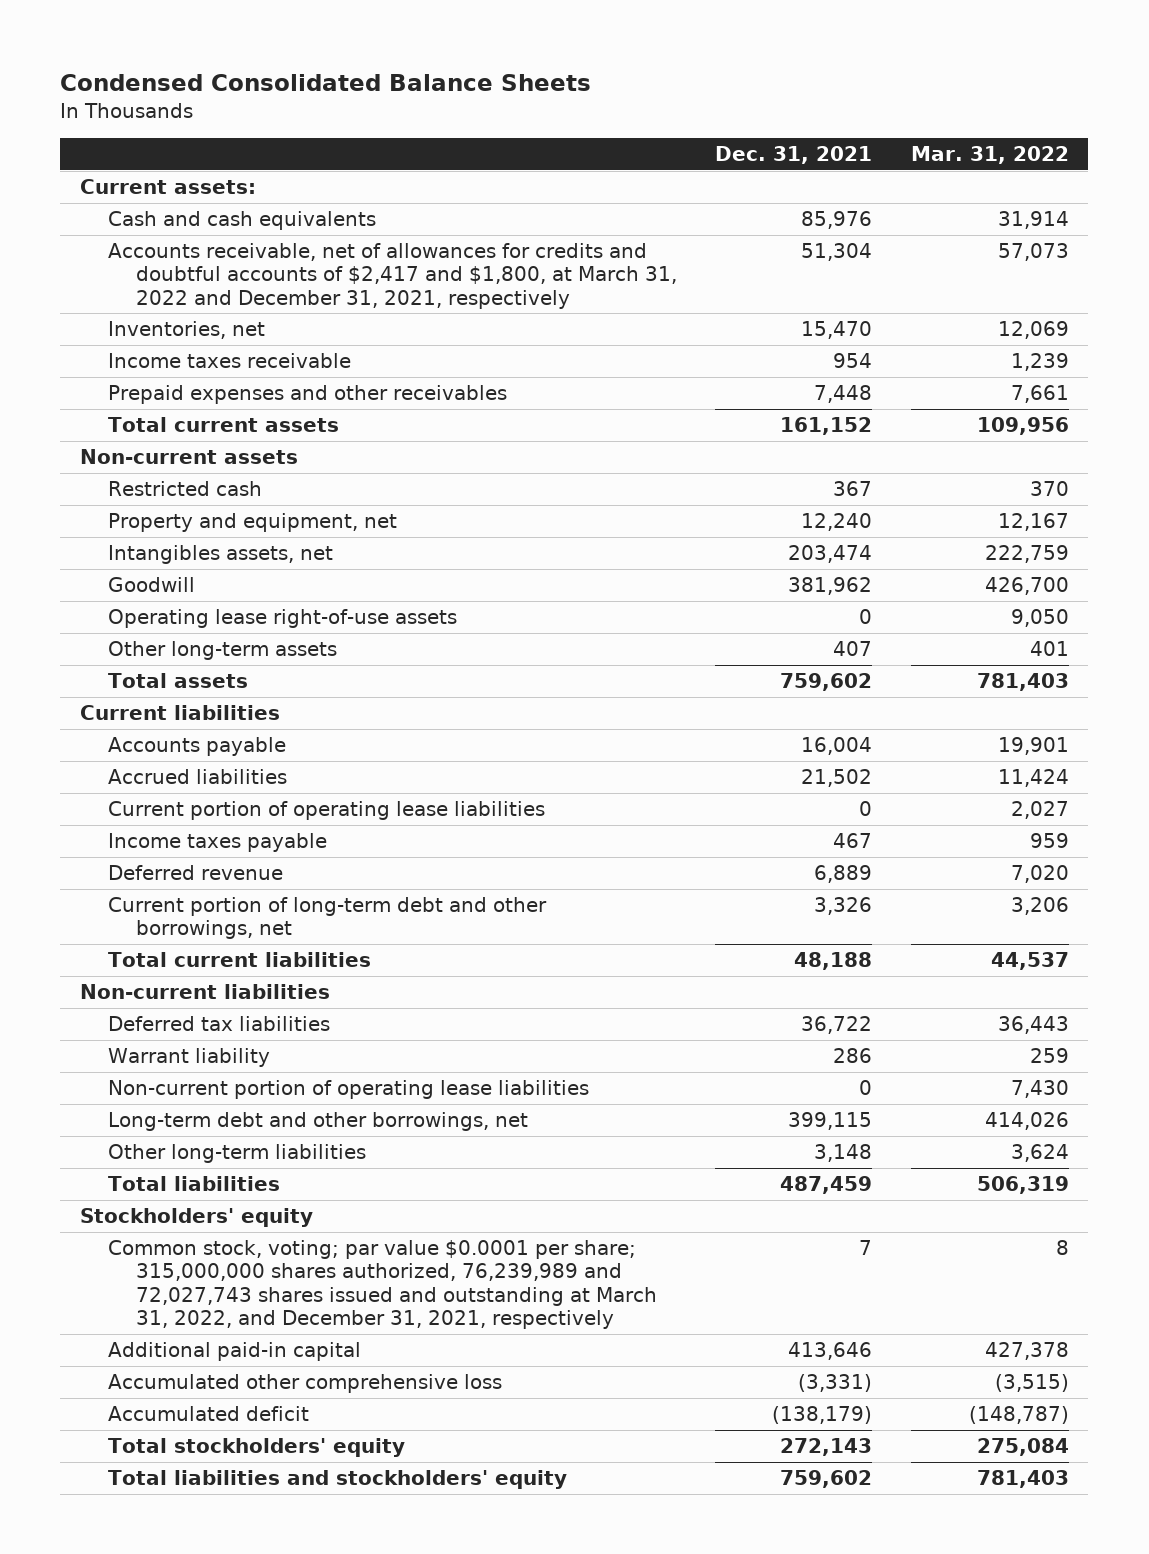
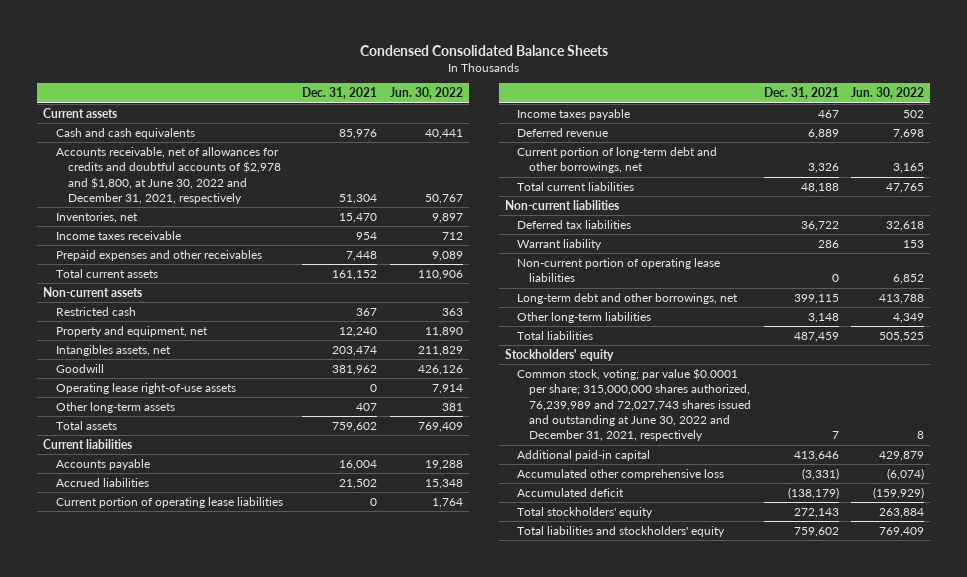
[910,146,1069,165] Mar. 31, 2022 -> none
none -> [389,87,463,100] Jun. 30, 2022
[79,179,256,195] Current assets: -> [43,107,118,118] Current assets
[107,243,677,309] Accounts receivable, net of allowances for credits and doubtful accounts of $2,417 and $1,800, at March 31, 2022 and December 31, 2021, respectively -> [55,146,281,205] Accounts receivable, net of allowances for credits and doubtful accounts of $2,978 and $1,800, at June 30, 2022 and December 31, 2021, respectively
[107,1240,657,1330] Common stock, voting; par value $0.0001 per share; 315,000,000 shares authorized, 76,239,989 and 72,027,743 shares issued and outstanding at March 31, 2022, and December 31, 2021, respectively -> [516,367,752,442] Common stock, voting; par value $0.0001 per share; 315,000,000 shares authorized, 76,239,989 and 72,027,743 shares issued and outstanding at June 30, 2022 and December 31, 2021, respectively

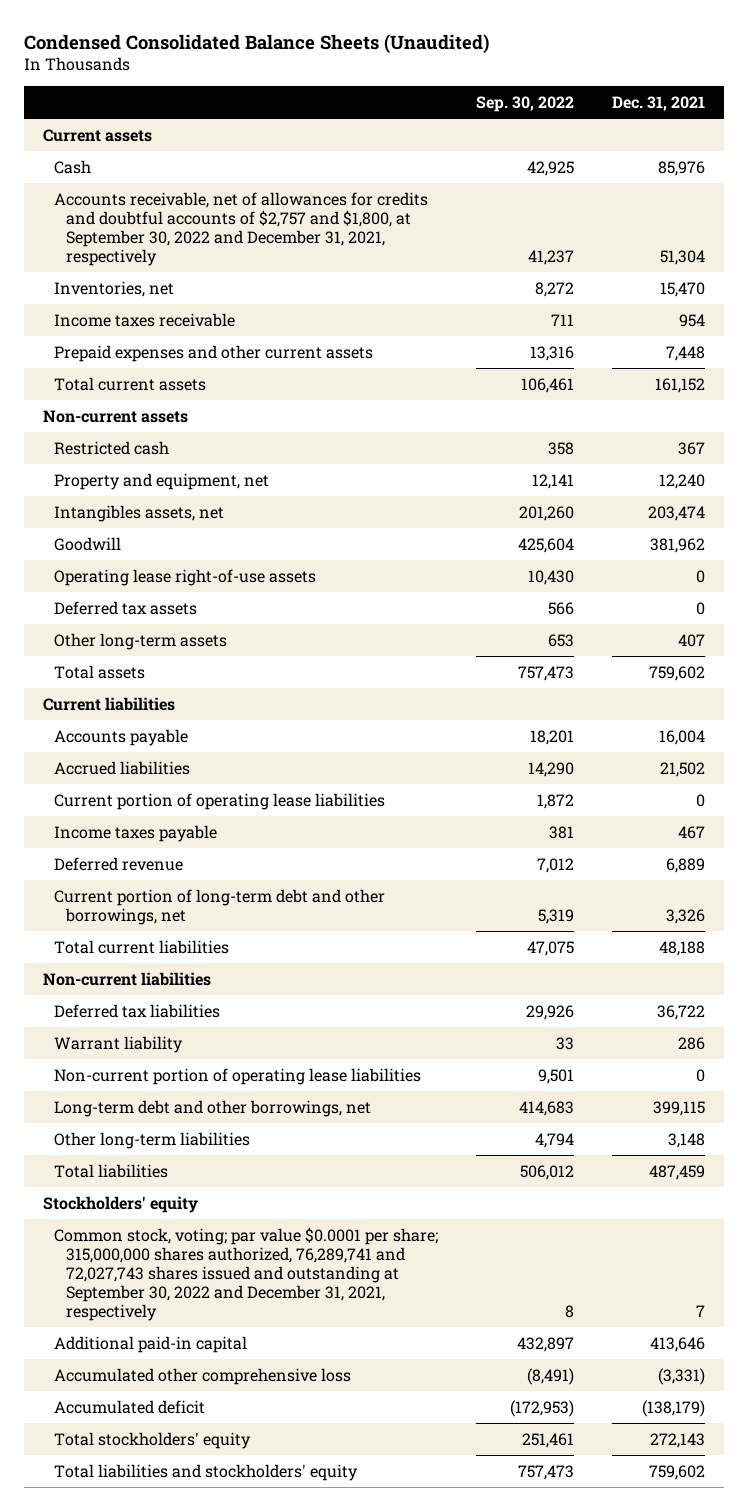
[359,44,608,56] Condensed Consolidated Balance Sheets -> [23,33,489,54] Condensed Consolidated Balance Sheets (Unaudited)
[389,87,463,100] Jun. 30, 2022 -> none
none -> [476,95,575,112] Sep. 30, 2022
[55,127,195,139] Cash and cash equivalents -> [54,159,92,174] Cash
[55,146,281,205] Accounts receivable, net of allowances for credits and doubtful accounts of $2,978 and $1,800, at June 30, 2022 and December 31, 2021, respectively -> [54,191,429,267] Accounts receivable, net of allowances for credits and doubtful accounts of $2,757 and $1,800, at September 30, 2022 and December 31, 2021, respectively
[55,249,262,261] Prepaid expenses and other receivables -> [54,344,374,362] Prepaid expenses and other current assets
none -> [54,600,198,615] Deferred tax assets
[516,367,752,442] Common stock, voting; par value $0.0001 per share; 315,000,000 shares authorized, 76,239,989 and 72,027,743 shares issued and outstanding at June 30, 2022 and December 31, 2021, respectively -> [54,1226,439,1322] Common stock, voting; par value $0.0001 per share; 315,000,000 shares authorized, 76,289,741 and 72,027,743 shares issued and outstanding at September 30, 2022 and December 31, 2021, respectively

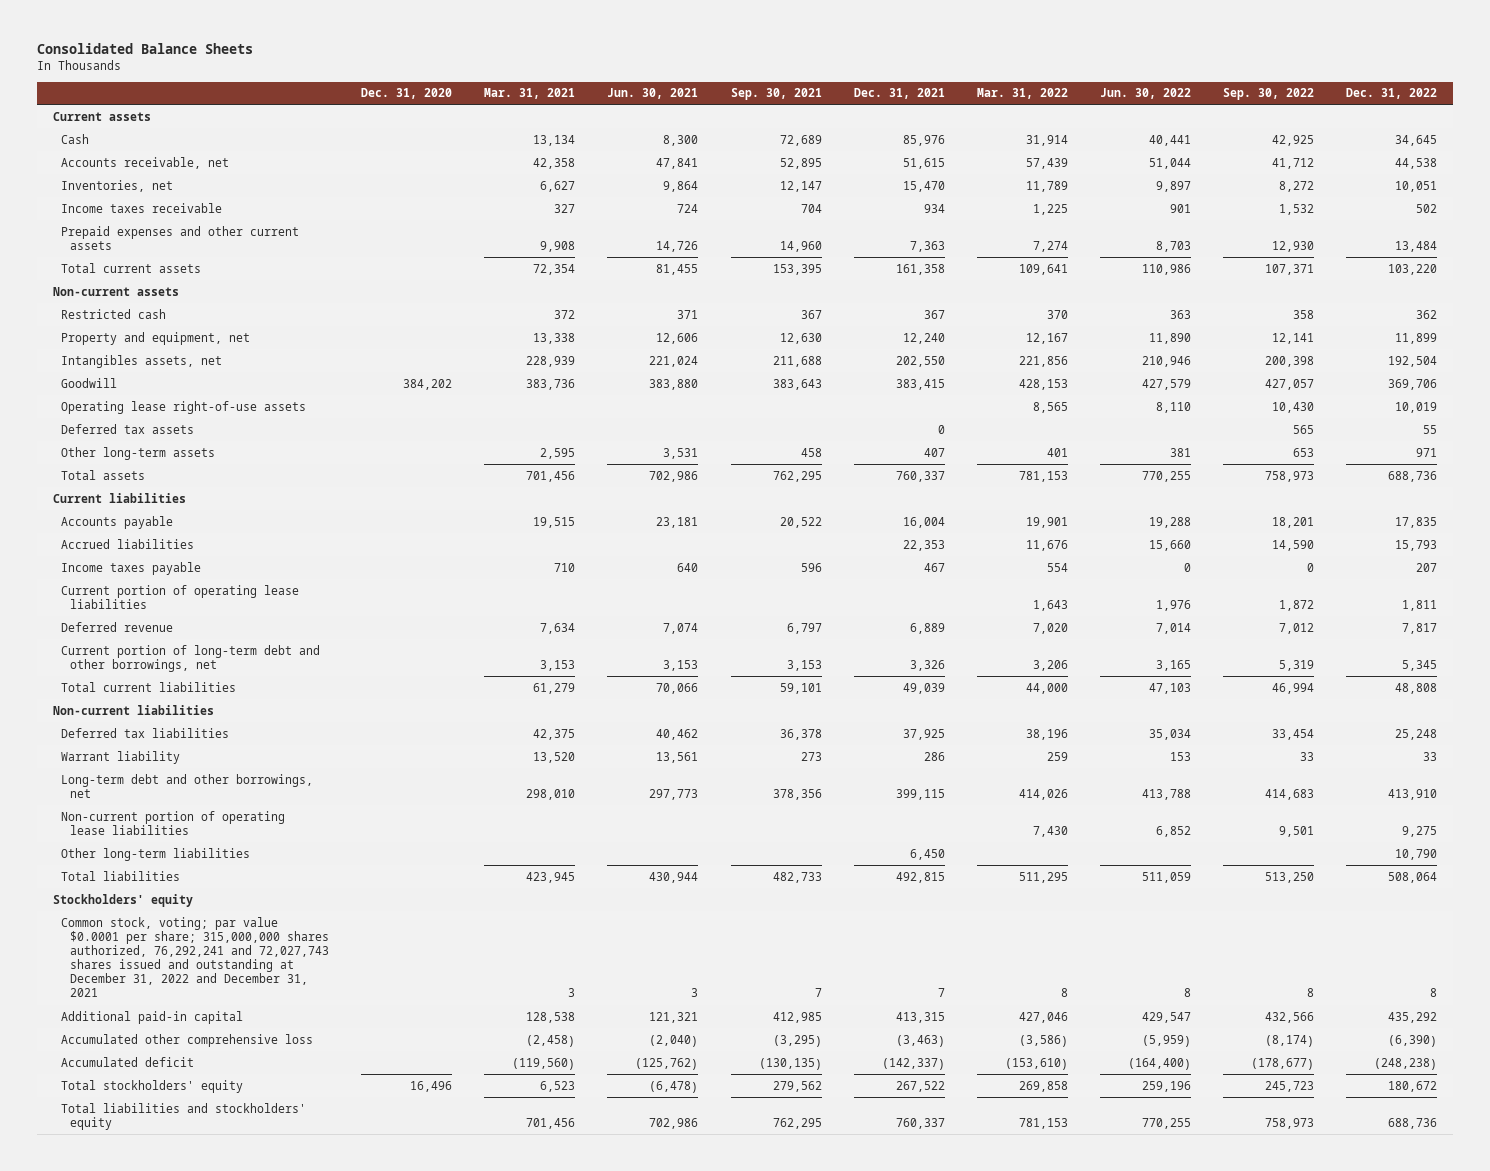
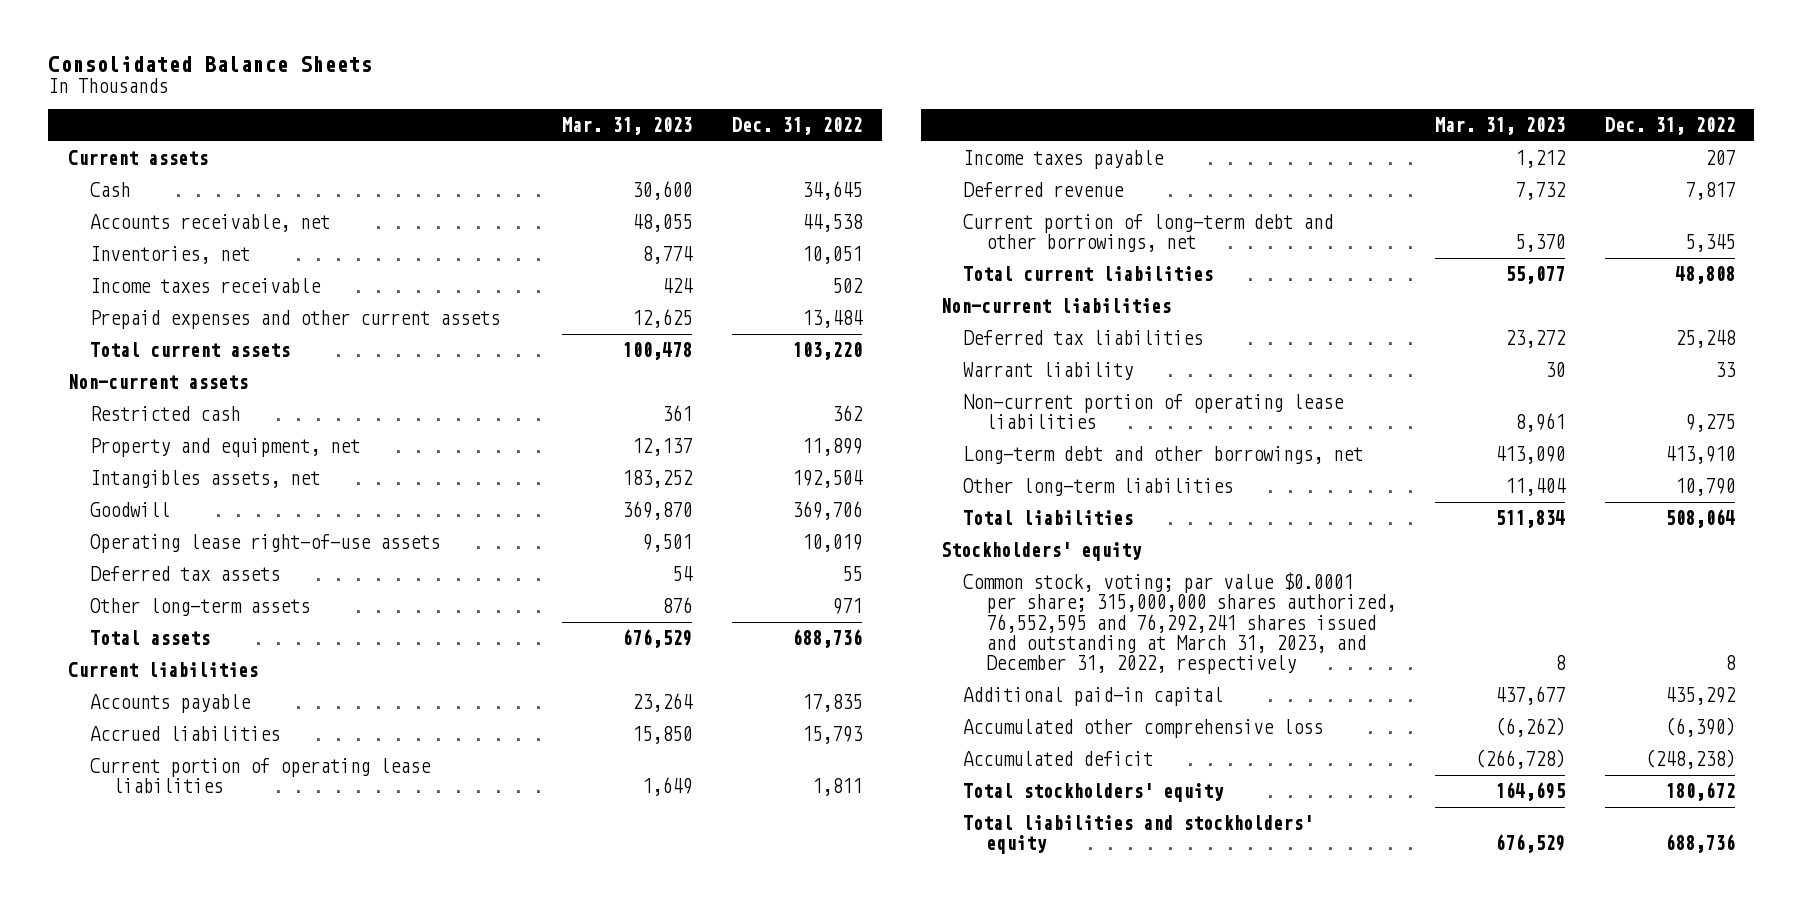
[361,88,453,100] Dec. 31, 2020 -> none
[484,88,576,100] Mar. 31, 2021 -> none
[607,88,699,100] Jun. 30, 2021 -> none
[730,88,822,101] Sep. 30, 2021 -> none
[853,88,945,100] Dec. 31, 2021 -> none
[976,88,1068,100] Mar. 31, 2022 -> none
[1099,88,1191,100] Jun. 30, 2022 -> none
[1222,88,1314,101] Sep. 30, 2022 -> none
none -> [562,117,693,136] Mar. 31, 2023
[61,561,202,575] Income taxes payable -> [963,150,1165,170] Income taxes payable
[61,773,314,798] Long-term debt and other borrowings, net -> [963,446,1364,465] Long-term debt and other borrowings, net
[61,916,330,998] Common stock, voting; par value $0.0001 per share; 315,000,000 shares authorized, 76,292,241 and 72,027,743 shares issued and outstanding at December 31, 2022 and December 31, 2021 -> [963,572,1396,675] Common stock, voting; par value $0.0001 per share; 315,000,000 shares authorized, 76,552,595 and 76,292,241 shares issued and outstanding at March 31, 2023, and December 31, 2022, respectively

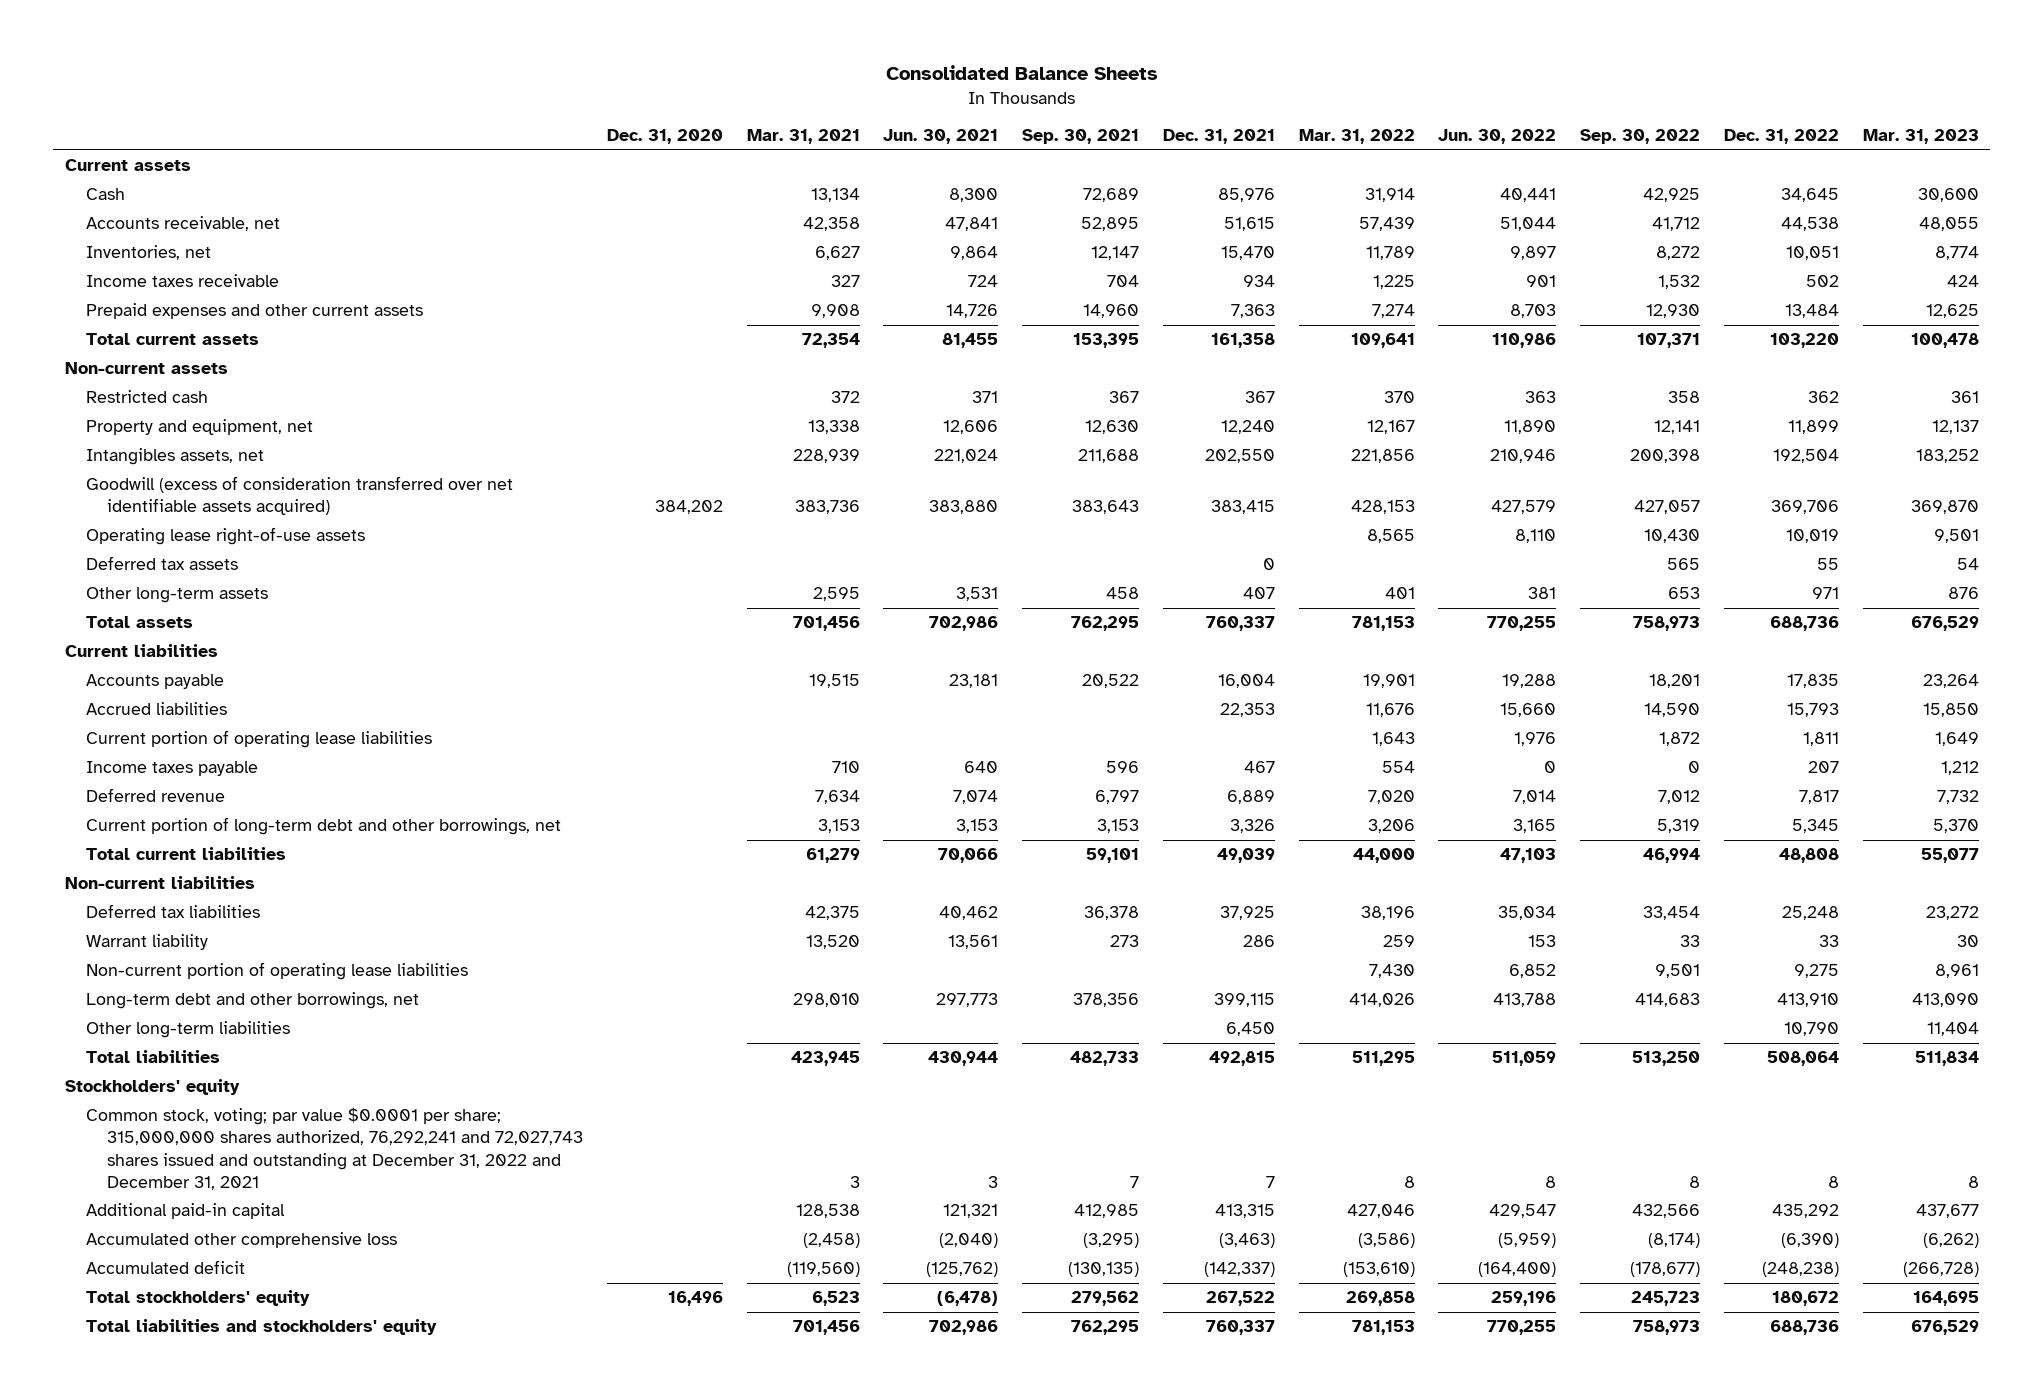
none -> [606,129,723,145] Dec. 31, 2020
none -> [746,129,860,145] Mar. 31, 2021
none -> [883,129,999,145] Jun. 30, 2021
none -> [1022,129,1140,145] Sep. 30, 2021
none -> [1162,129,1275,145] Dec. 31, 2021
none -> [1298,129,1415,145] Mar. 31, 2022
none -> [1438,129,1557,145] Jun. 30, 2022
none -> [1580,129,1701,145] Sep. 30, 2022
[90,502,171,518] Goodwill -> [86,476,514,516] Goodwill (excess of consideration transferred over net identifiable assets acquired)
[963,572,1396,675] Common stock, voting; par value $0.0001 per share; 315,000,000 shares authorized, 76,552,595 and 76,292,241 shares issued and outstanding at March 31, 2023, and December 31, 2022, respectively -> [86,1107,584,1190] Common stock, voting; par value $0.0001 per share; 315,000,000 shares authorized, 76,292,241 and 72,027,743 shares issued and outstanding at December 31, 2022 and December 31, 2021

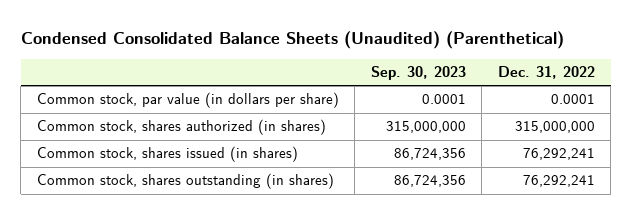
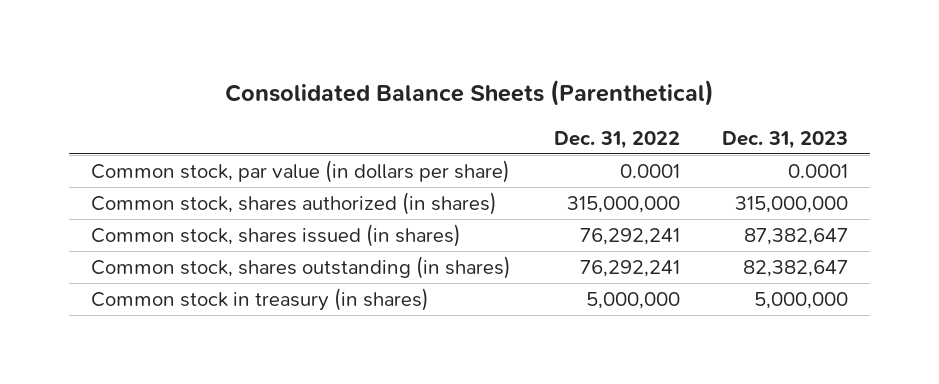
[20,30,564,49] Condensed Consolidated Balance Sheets (Unaudited) (Parenthetical) -> [224,79,714,106] Consolidated Balance Sheets (Parenthetical)
[370,66,466,81] Sep. 30, 2023 -> none
none -> [722,130,849,149] Dec. 31, 2023
none -> [90,288,429,312] Common stock in treasury (in shares)

